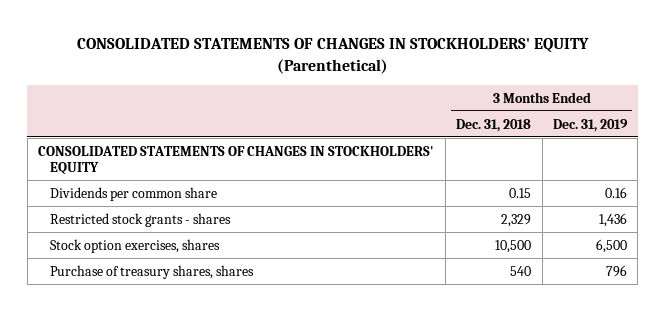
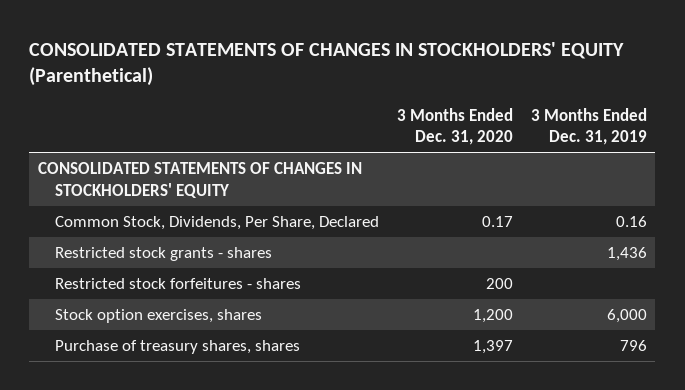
[456,118,532,132] Dec. 31, 2018 -> none
none -> [396,107,513,146] 3 Months Ended Dec. 31, 2020
[49,186,217,201] Dividends per common share -> [55,216,380,231] Common Stock, Dividends, Per Share, Declared
none -> [55,278,302,290] Restricted stock forfeitures - shares
[595,238,627,253] 6,500 -> [606,309,647,324] 6,000

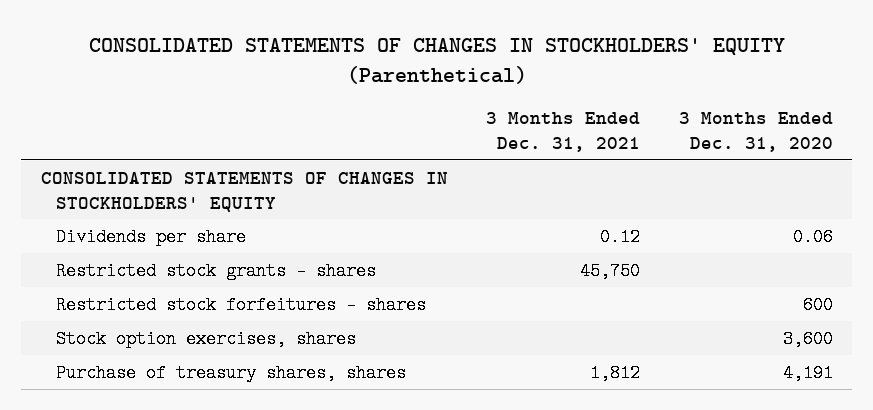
[530,107,647,146] 3 Months Ended Dec. 31, 2019 -> none
none -> [486,112,641,153] 3 Months Ended Dec. 31, 2021
[55,216,380,231] Common Stock, Dividends, Per Share, Declared -> [56,227,247,246] Dividends per share
[481,216,513,228] 0.17 -> [792,227,833,246] 0.06
[485,278,513,290] 200 -> [802,295,833,314] 600
[472,309,513,324] 1,200 -> [782,329,833,348] 3,600
[472,340,513,355] 1,397 -> [782,363,833,382] 4,191

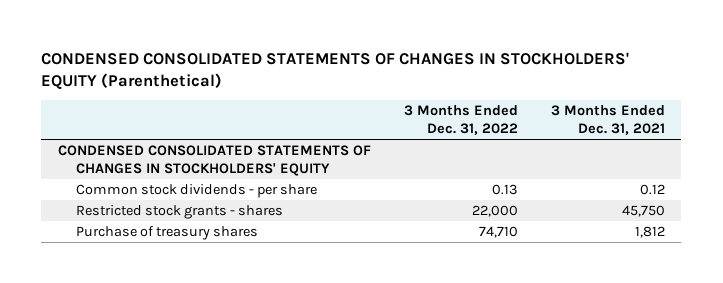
[88,37,785,84] CONSOLIDATED STATEMENTS OF CHANGES IN STOCKHOLDERS' EQUITY (Parenthetical) -> [41,51,630,89] CONDENSED CONSOLIDATED STATEMENTS OF CHANGES IN STOCKHOLDERS' EQUITY (Parenthetical)
[678,112,833,153] 3 Months Ended Dec. 31, 2020 -> none
none -> [403,105,518,136] 3 Months Ended Dec. 31, 2022
[40,171,448,212] CONSOLIDATED STATEMENTS OF CHANGES IN STOCKHOLDERS' EQUITY -> [57,145,371,177] CONDENSED CONSOLIDATED STATEMENTS OF CHANGES IN STOCKHOLDERS' EQUITY
[56,227,247,246] Dividends per share -> [76,184,318,199] Common stock dividends - per share
[56,295,427,314] Restricted stock forfeitures - shares -> none
[56,329,357,348] Stock option exercises, shares -> none
[56,363,407,382] Purchase of treasury shares, shares -> [76,226,259,241] Purchase of treasury shares

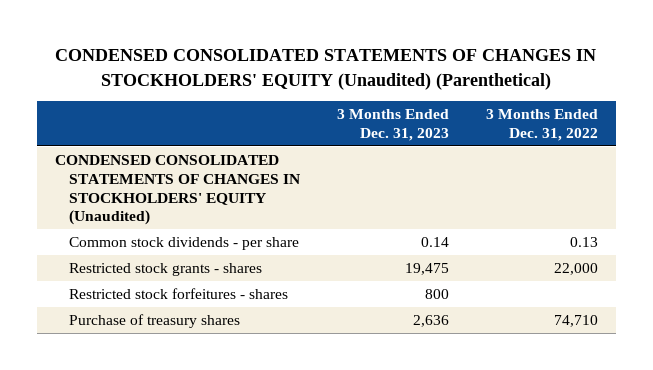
[41,51,630,89] CONDENSED CONSOLIDATED STATEMENTS OF CHANGES IN STOCKHOLDERS' EQUITY (Parenthetical) -> [55,49,597,90] CONDENSED CONSOLIDATED STATEMENTS OF CHANGES IN STOCKHOLDERS' EQUITY (Unaudited) (Parenthetical)
[550,105,665,136] 3 Months Ended Dec. 31, 2021 -> none
none -> [336,109,449,142] 3 Months Ended Dec. 31, 2023
[57,145,371,177] CONDENSED CONSOLIDATED STATEMENTS OF CHANGES IN STOCKHOLDERS' EQUITY -> [55,154,300,226] CONDENSED CONSOLIDATED STATEMENTS OF CHANGES IN STOCKHOLDERS' EQUITY (Unaudited)
none -> [68,287,288,299] Restricted stock forfeitures - shares

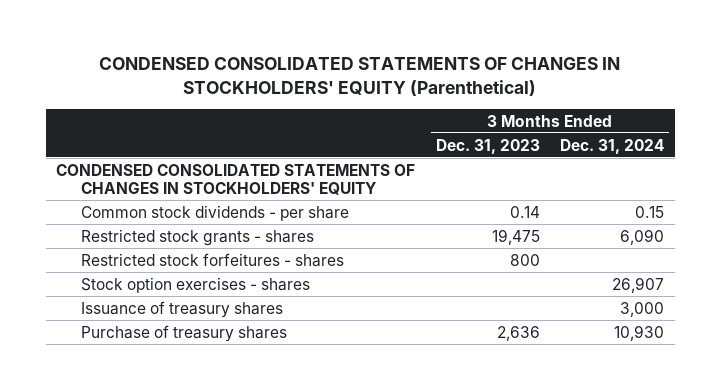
[55,49,597,90] CONDENSED CONSOLIDATED STATEMENTS OF CHANGES IN STOCKHOLDERS' EQUITY (Unaudited) (Parenthetical) -> [99,56,621,96] CONDENSED CONSOLIDATED STATEMENTS OF CHANGES IN STOCKHOLDERS' EQUITY (Parenthetical)
[485,109,598,142] 3 Months Ended Dec. 31, 2022 -> none
none -> [560,138,665,154] Dec. 31, 2024
[55,154,300,226] CONDENSED CONSOLIDATED STATEMENTS OF CHANGES IN STOCKHOLDERS' EQUITY (Unaudited) -> [56,163,416,195] CONDENSED CONSOLIDATED STATEMENTS OF CHANGES IN STOCKHOLDERS' EQUITY
none -> [80,276,310,293] Stock option exercises - shares
none -> [80,300,283,318] Issuance of treasury shares

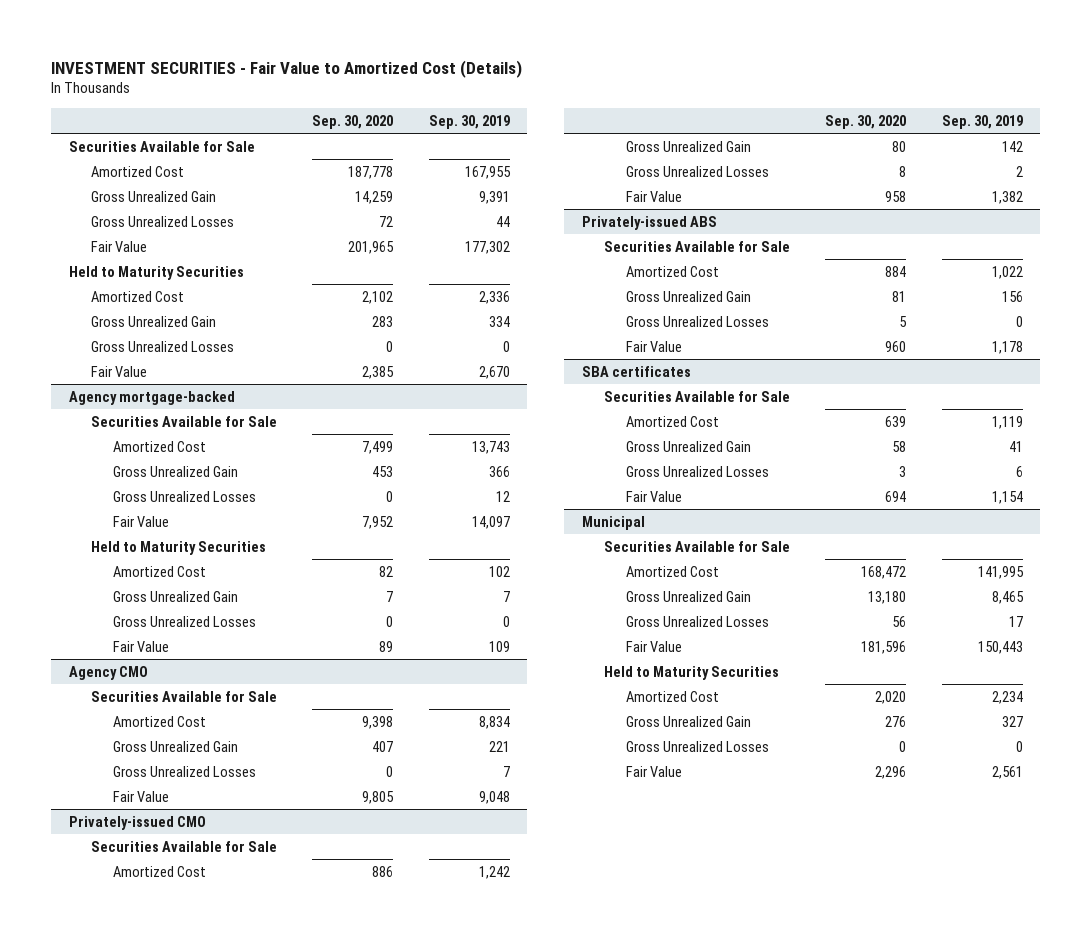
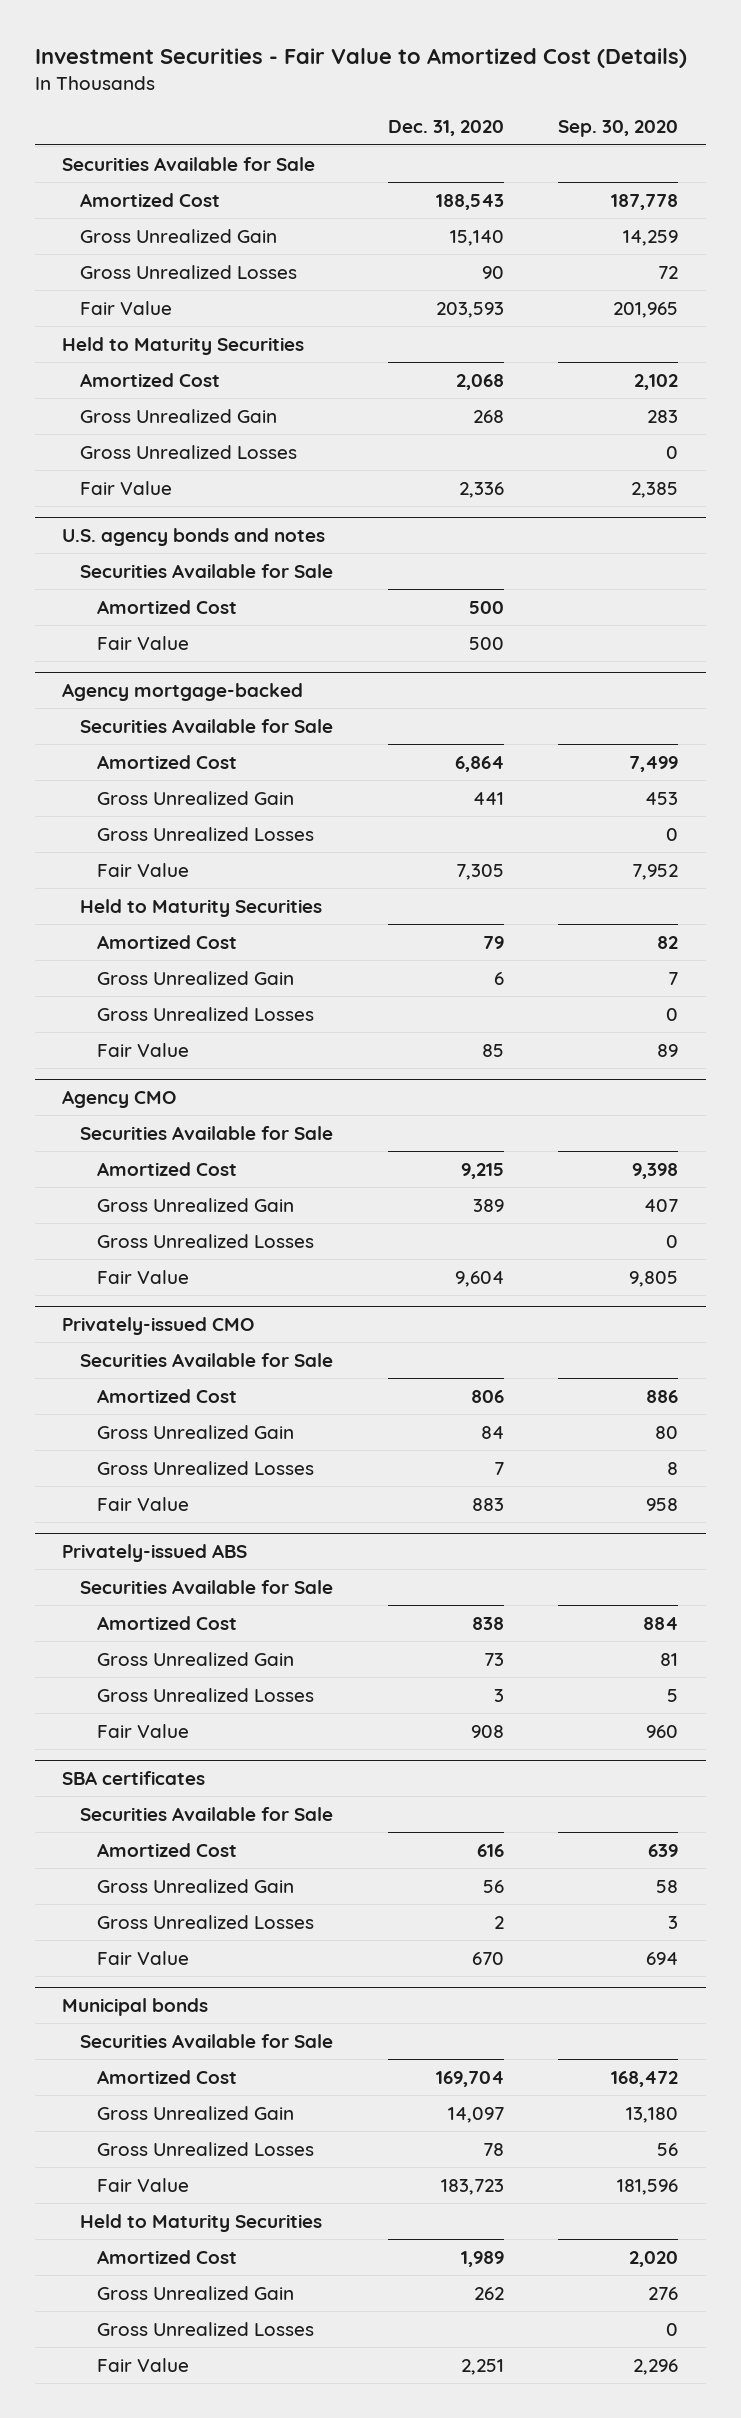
[50,59,522,78] INVESTMENT SECURITIES - Fair Value to Amortized Cost (Details) -> [34,48,687,69] Investment Securities - Fair Value to Amortized Cost (Details)
[428,114,510,129] Sep. 30, 2019 -> none
none -> [387,120,504,137] Dec. 31, 2020
none -> [62,527,326,546] U.S. agency bonds and notes
none -> [79,563,333,578] Securities Available for Sale
none -> [97,599,238,614] Amortized Cost
none -> [97,635,190,650] Fair Value
[581,515,645,530] Municipal -> [62,1997,209,2016] Municipal bonds

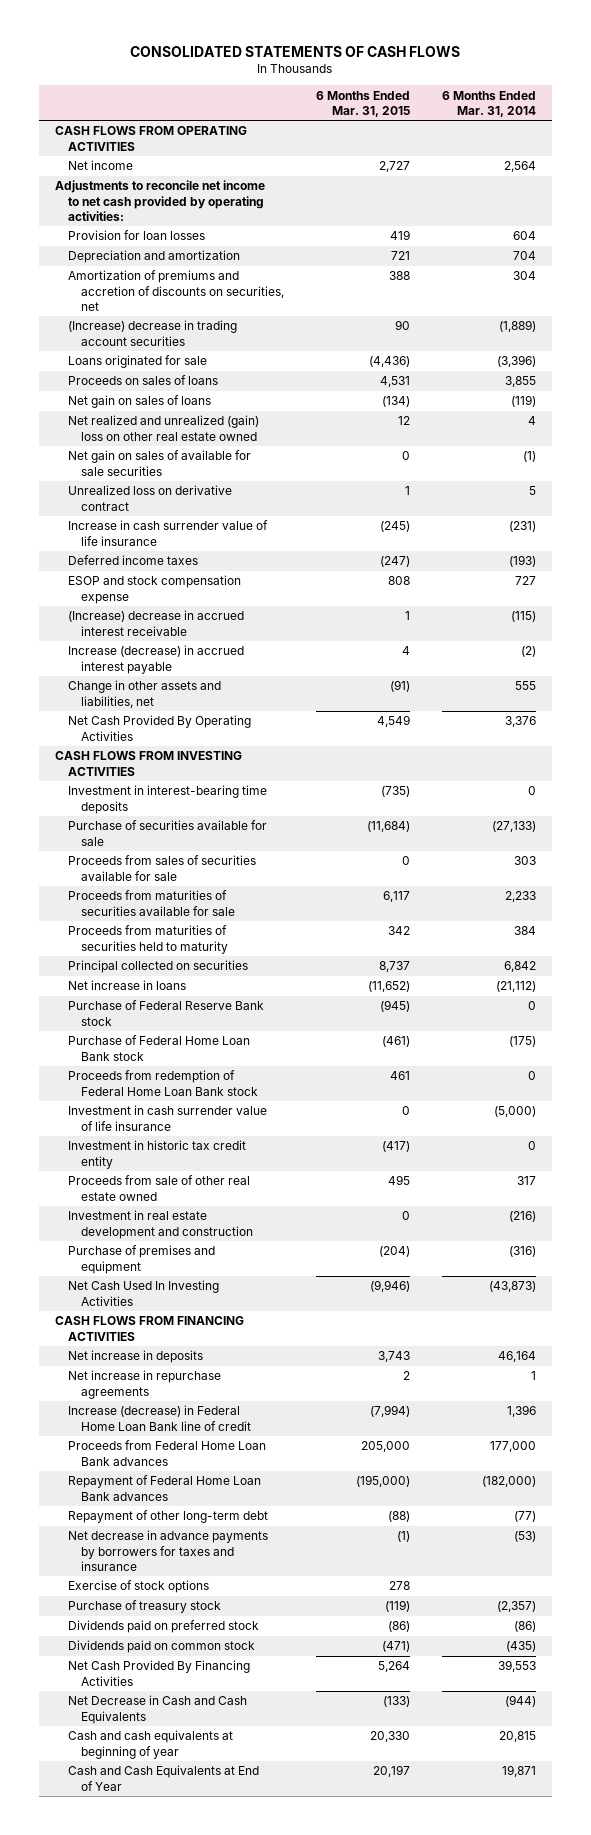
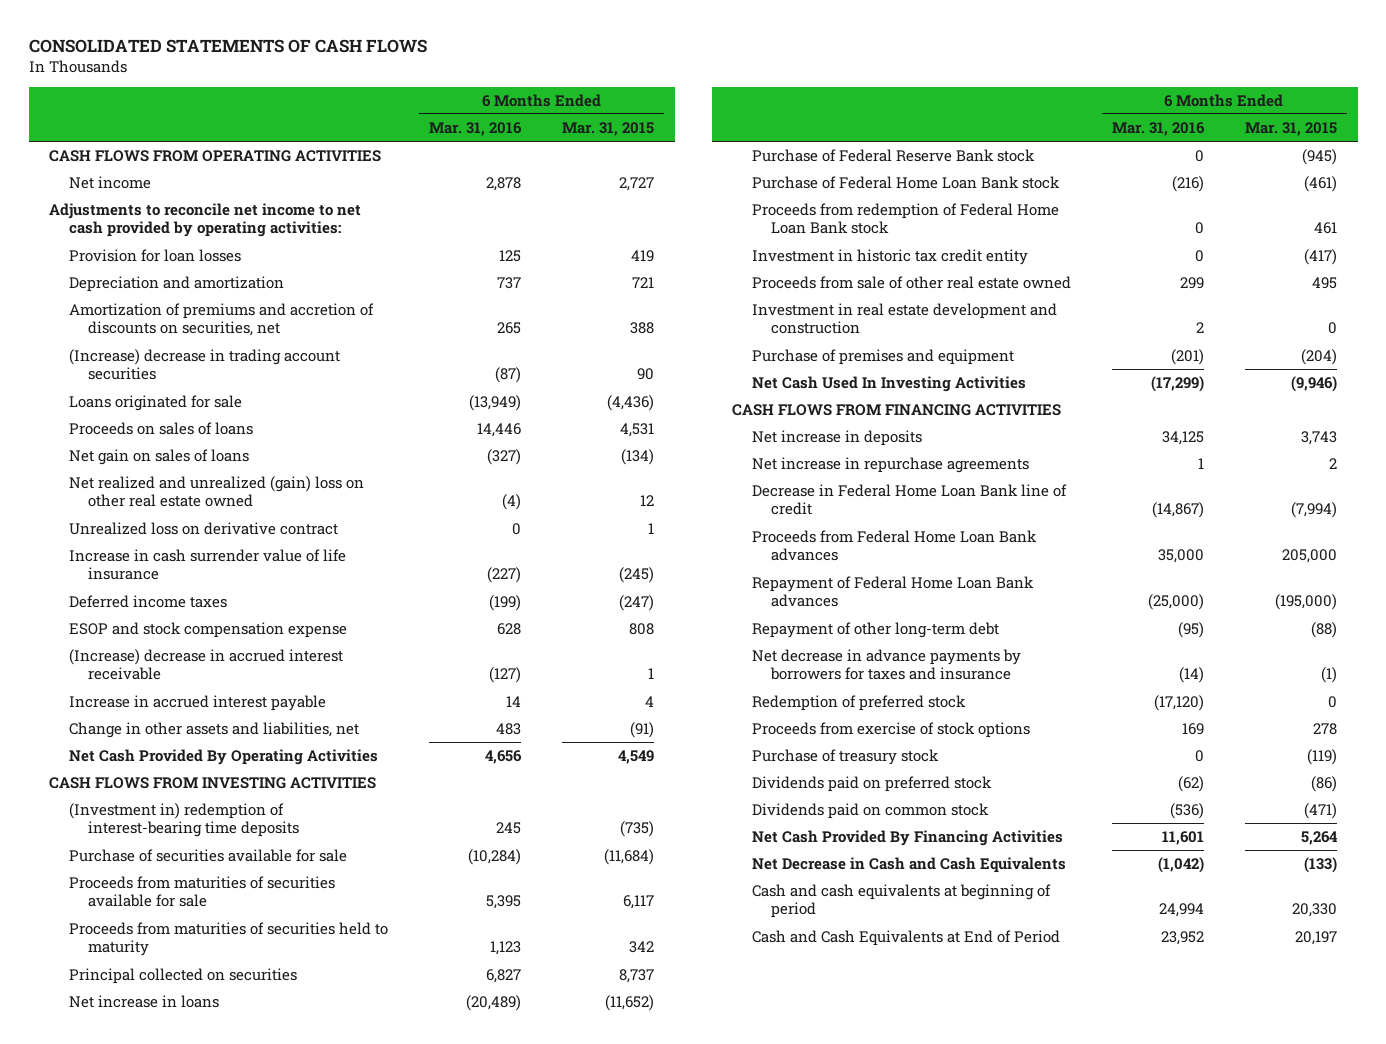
[442,90,537,117] 6 Months Ended Mar. 31, 2014 -> none
none -> [428,121,522,136] Mar. 31, 2016
[67,450,251,476] Net gain on sales of available for sale securities -> none
[67,645,244,674] Increase (decrease) in accrued interest payable -> [68,695,326,712] Increase in accrued interest payable
[67,785,267,814] Investment in interest-bearing time deposits -> [68,803,299,838] (Investment in) redemption of interest-bearing time deposits
[67,855,256,881] Proceeds from sales of securities available for sale -> none
[67,1105,267,1131] Investment in cash surrender value of life insurance -> none
[67,1405,252,1431] Increase (decrease) in Federal Home Loan Bank line of credit -> [751,484,1067,516] Decrease in Federal Home Loan Bank line of credit
none -> [751,695,966,712] Redemption of preferred stock
[67,1580,209,1594] Exercise of stock options -> [751,722,1030,739] Proceeds from exercise of stock options
[67,1730,233,1759] Cash and cash equivalents at beginning of year -> [751,884,1051,919] Cash and cash equivalents at beginning of period
[67,1765,259,1791] Cash and Cash Equivalents at End of Year -> [751,930,1060,947] Cash and Cash Equivalents at End of Period

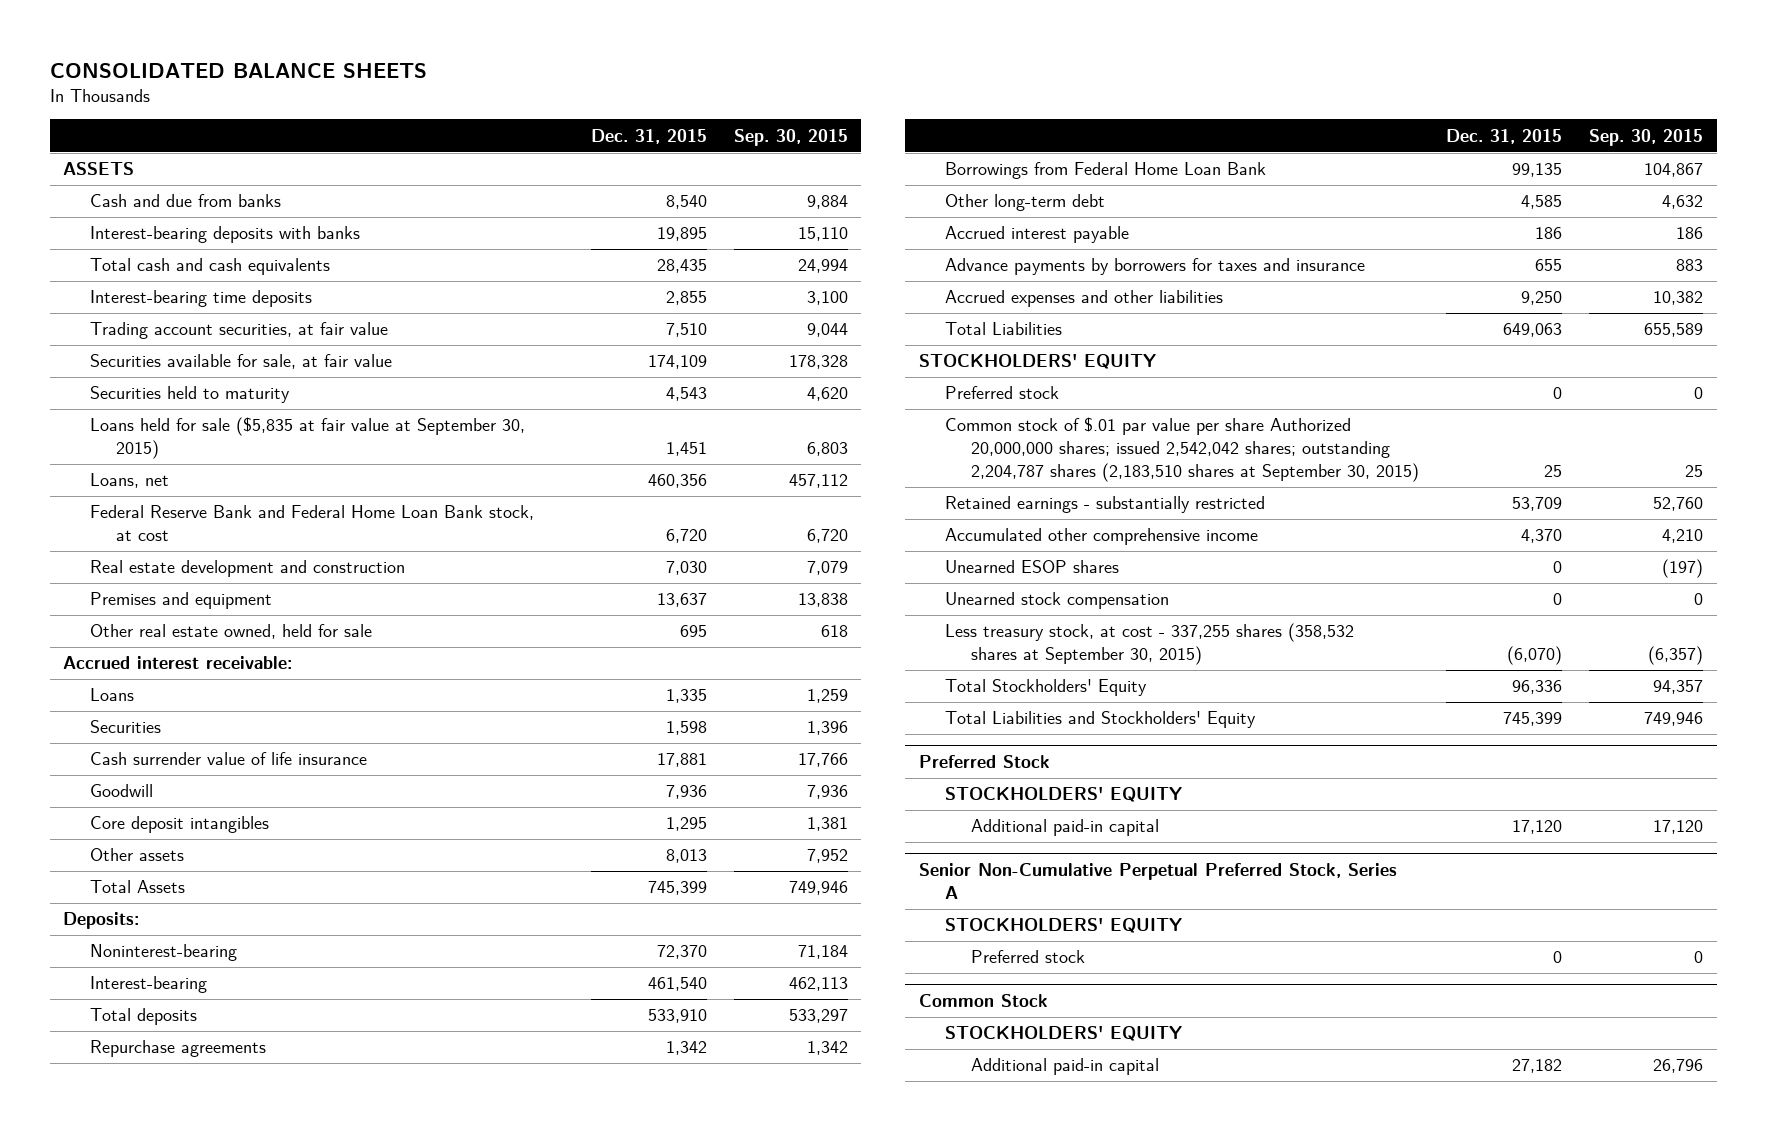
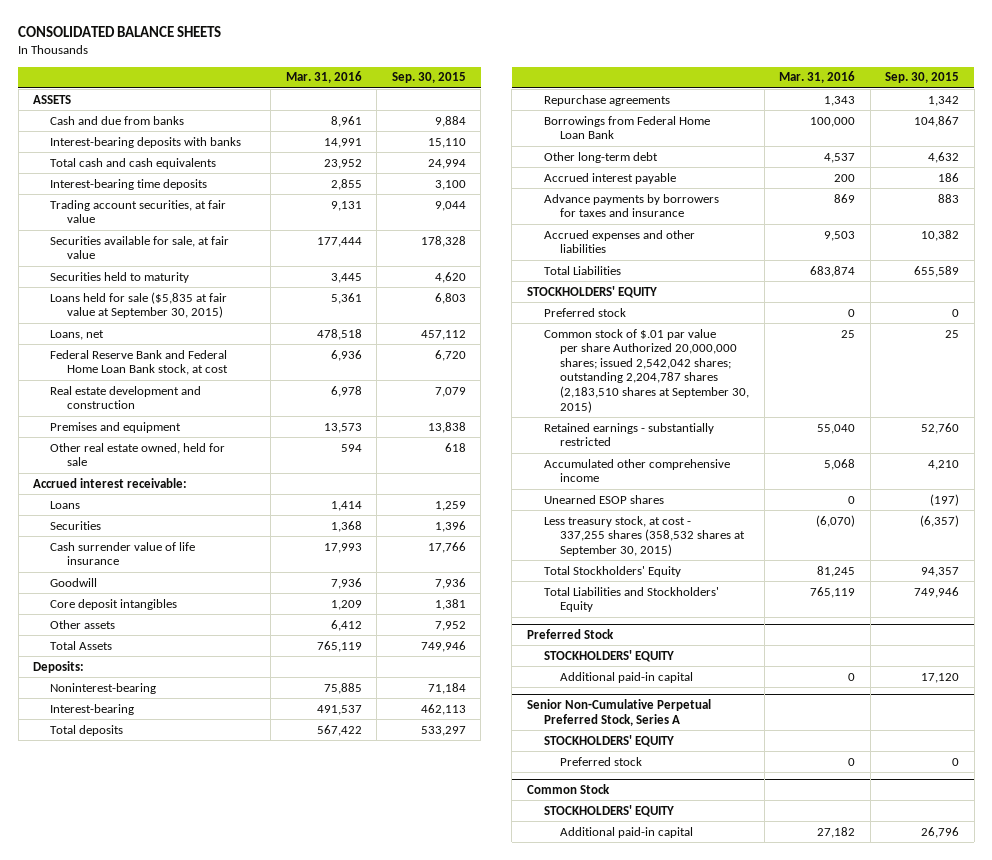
[590,128,707,144] Dec. 31, 2015 -> none
none -> [285,71,362,84] Mar. 31, 2016
[945,592,1170,610] Unearned stock compensation -> none

